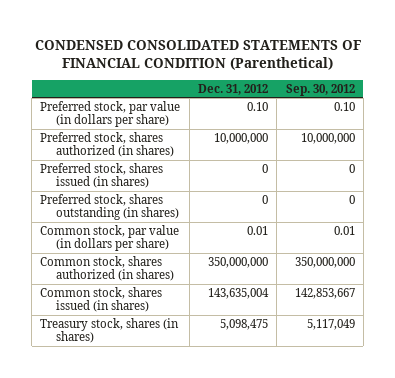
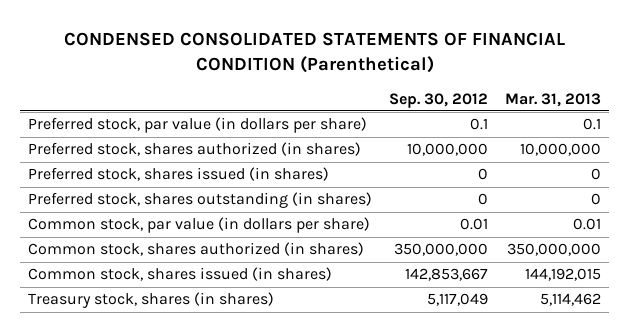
[198,83,269,95] Dec. 31, 2012 -> none
none -> [504,92,601,107] Mar. 31, 2013
[333,102,355,112] 0.10 -> [470,118,489,131] 0.1

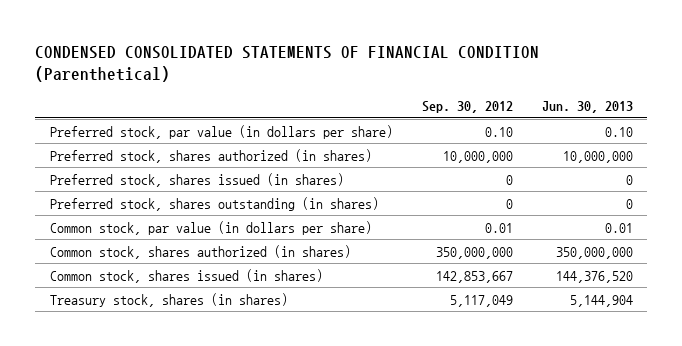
[504,92,601,107] Mar. 31, 2013 -> none
none -> [541,101,633,114] Jun. 30, 2013
[470,118,489,131] 0.1 -> [484,126,513,137] 0.10

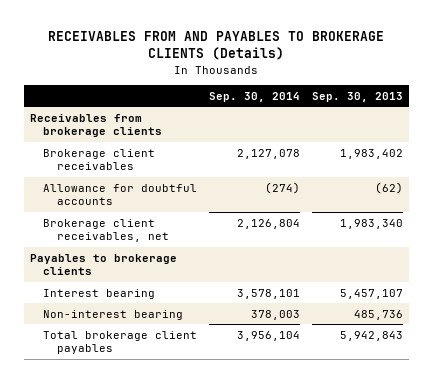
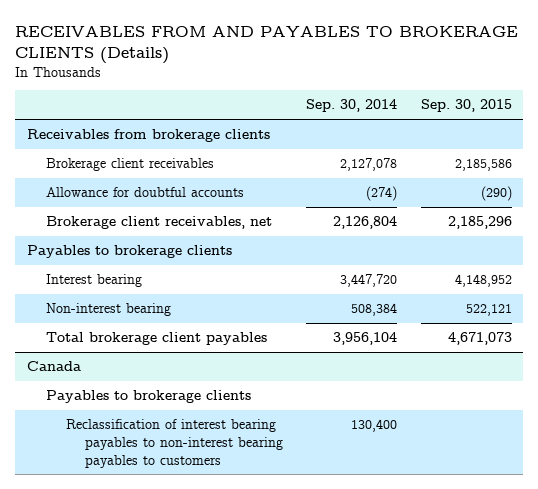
[311,91,403,102] Sep. 30, 2013 -> none
none -> [420,99,512,113] Sep. 30, 2015
[236,288,300,299] 3,578,101 -> [340,274,398,288] 3,447,720
[250,309,300,320] 378,003 -> [351,303,398,317] 508,384
none -> [26,361,81,372] Canada
none -> [46,390,252,404] Payables to brokerage clients
none -> [65,419,283,468] Reclassification of interest bearing payables to non-interest bearing payables to customers

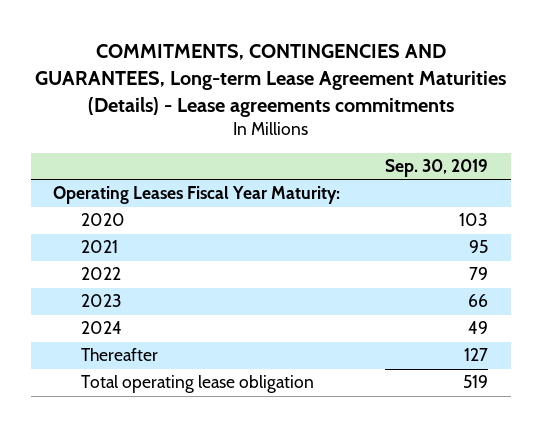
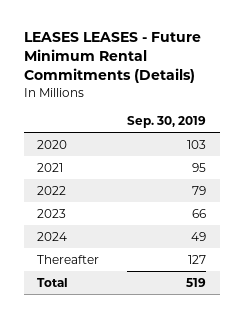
[34,43,506,117] COMMITMENTS, CONTINGENCIES AND GUARANTEES, Long-term Lease Agreement Maturities (Details) - Lease agreements commitments -> [23,32,201,84] LEASES LEASES - Future Minimum Rental Commitments (Details)
[53,186,341,205] Operating Leases Fiscal Year Maturity: -> none
[81,375,315,394] Total operating lease obligation -> [37,277,69,287] Total

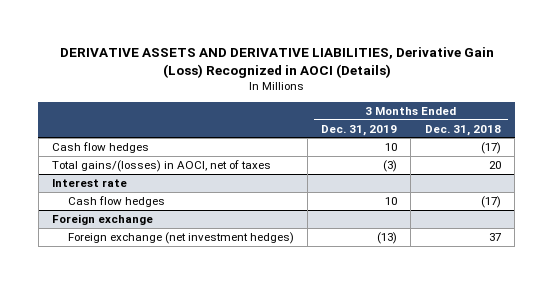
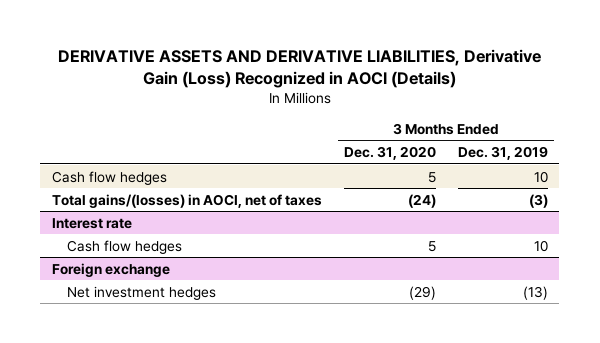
[424,124,501,136] Dec. 31, 2018 -> none
none -> [343,146,436,161] Dec. 31, 2020
[67,231,294,244] Foreign exchange (net investment hedges) -> [67,285,217,300] Net investment hedges

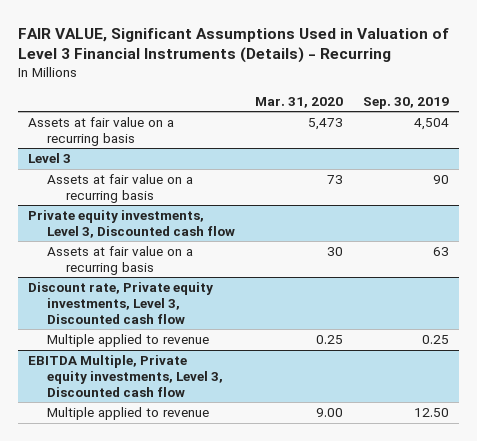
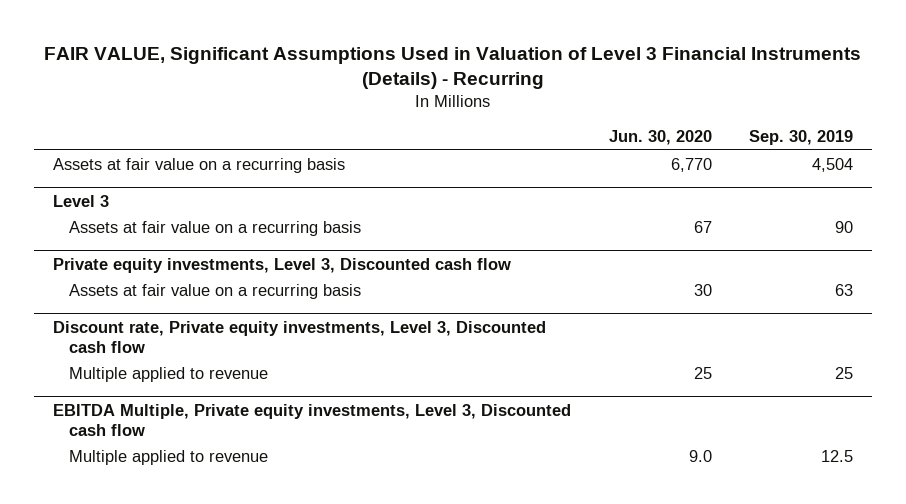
[255,96,344,108] Mar. 31, 2020 -> none
none -> [608,130,712,146] Jun. 30, 2020
[422,335,450,345] 0.25 -> [835,366,854,379] 25
[414,408,450,418] 12.50 -> [821,449,854,462] 12.5

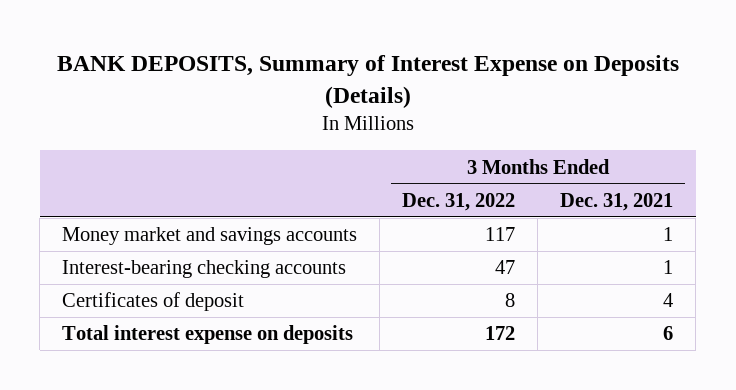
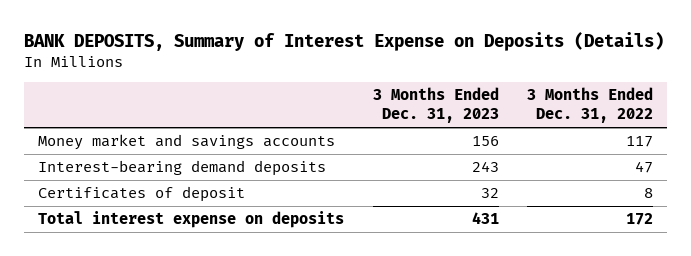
[560,192,674,211] Dec. 31, 2021 -> none
none -> [372,87,499,124] 3 Months Ended Dec. 31, 2023
[62,260,347,279] Interest-bearing checking accounts -> [38,160,327,177] Interest-bearing demand deposits

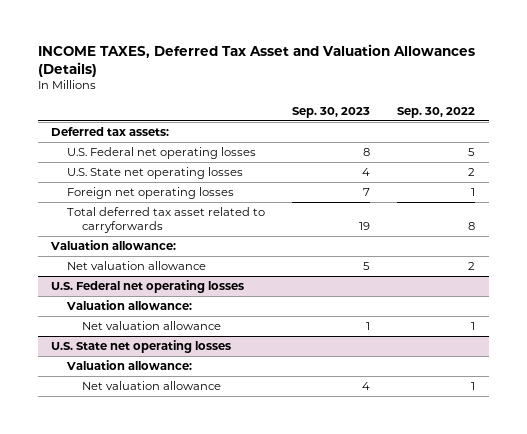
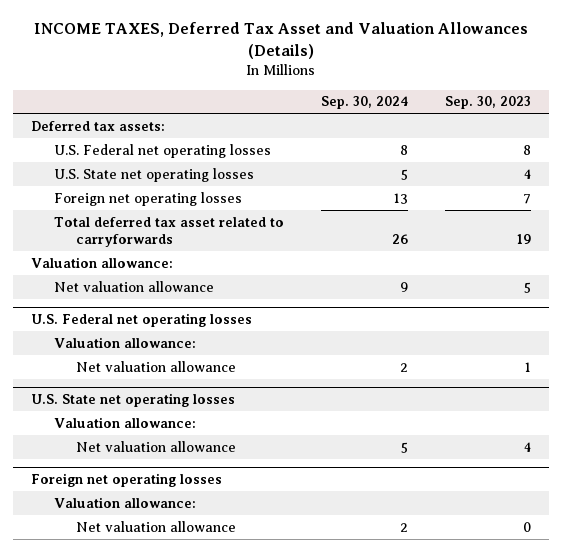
[397,106,476,118] Sep. 30, 2022 -> none
none -> [320,96,408,110] Sep. 30, 2024
none -> [31,473,223,488] Foreign net operating losses
none -> [53,496,196,508] Valuation allowance:
none -> [76,520,237,532] Net valuation allowance

